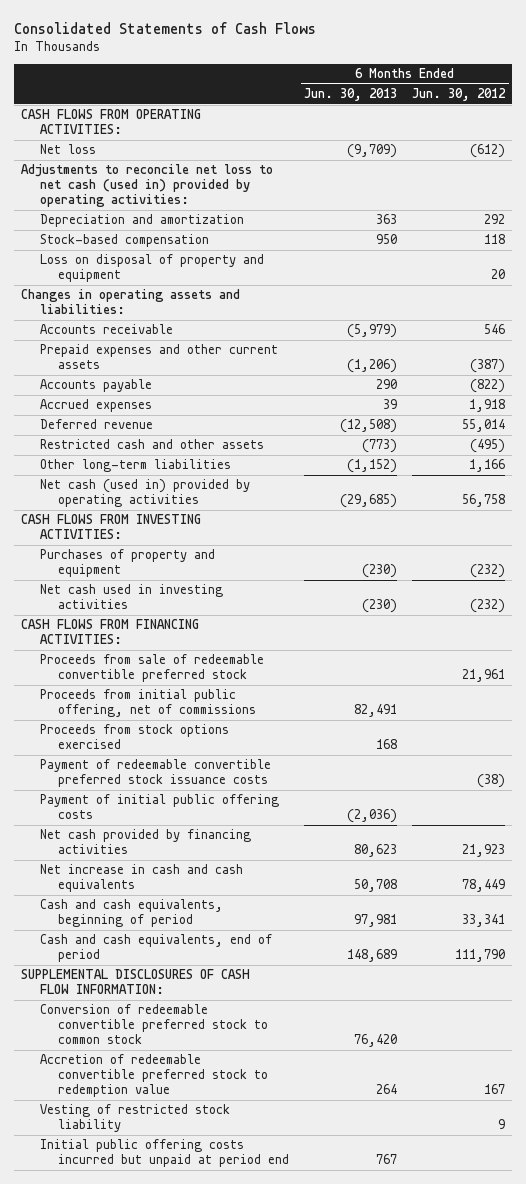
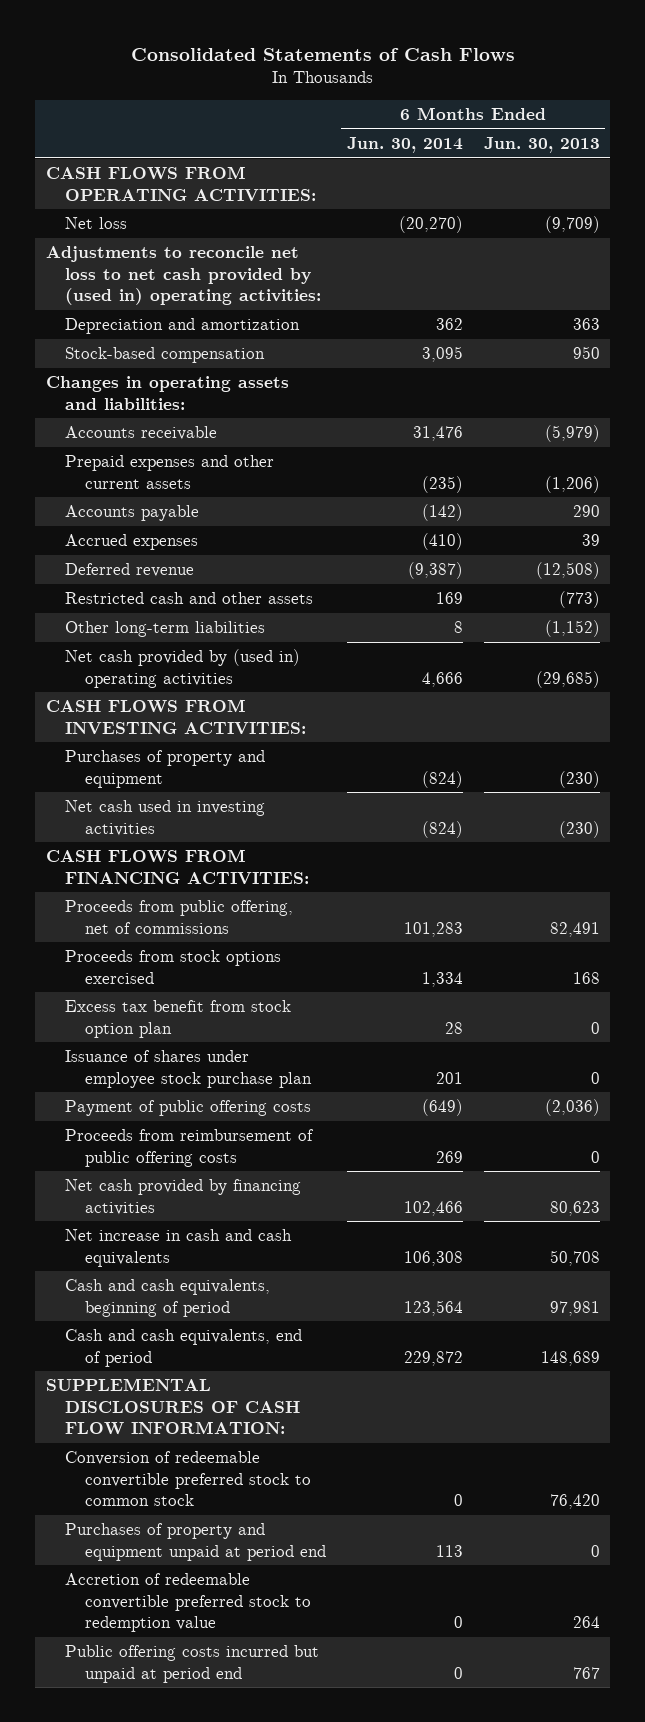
[412,88,507,102] Jun. 30, 2012 -> none
none -> [346,136,463,153] Jun. 30, 2014
[20,164,273,208] Adjustments to reconcile net loss to net cash (used in) provided by operating activities: -> [45,246,322,306] Adjustments to reconcile net loss to net cash provided by (used in) operating activities:
[39,254,264,283] Loss on disposal of property and equipment -> none
[39,479,250,508] Net cash (used in) provided by operating activities -> [65,649,301,688] Net cash provided by (used in) operating activities
[39,654,264,683] Proceeds from sale of redeemable convertible preferred stock -> none
[39,689,257,718] Proceeds from initial public offering, net of commissions -> [65,900,294,934] Proceeds from public offering, net of commissions
[39,759,271,788] Payment of redeemable convertible preferred stock issuance costs -> none
none -> [65,1000,292,1038] Excess tax benefit from stock option plan
none -> [65,1050,312,1088] Issuance of shares under employee stock purchase plan
[39,794,279,820] Payment of initial public offering costs -> [65,1100,312,1117] Payment of public offering costs
none -> [65,1129,315,1167] Proceeds from reimbursement of public offering costs
none -> [65,1523,326,1561] Purchases of property and equipment unpaid at period end
[39,1104,230,1133] Vesting of restricted stock liability -> none
[39,1139,290,1168] Initial public offering costs incurred but unpaid at period end -> [65,1645,320,1683] Public offering costs incurred but unpaid at period end

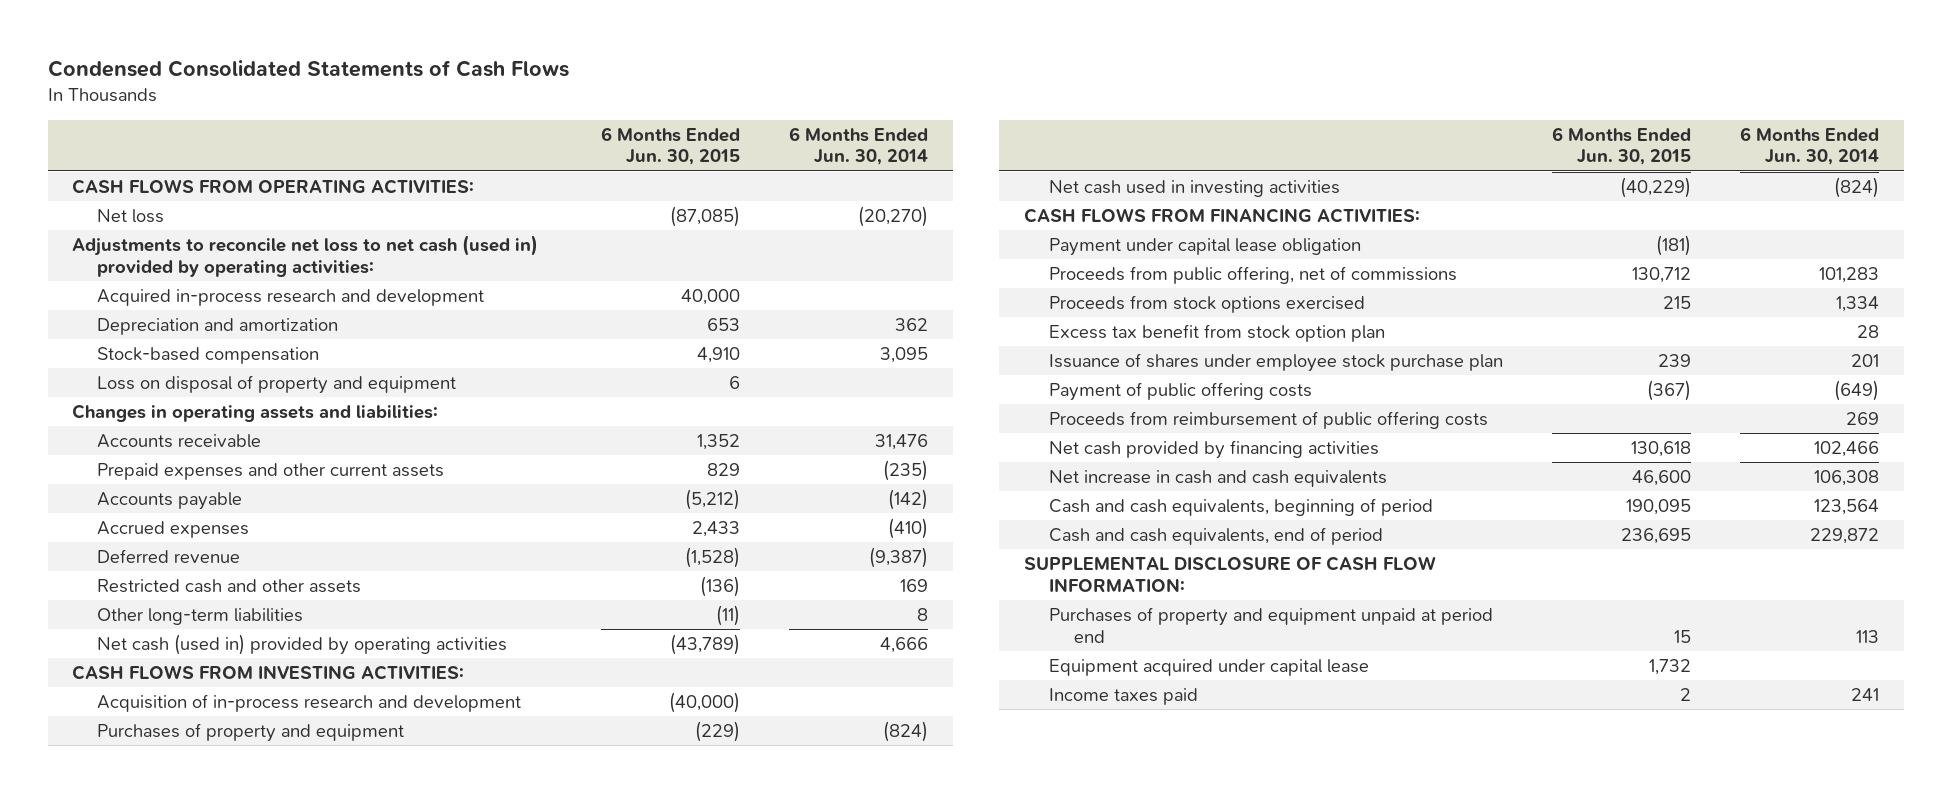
[130,47,515,61] Consolidated Statements of Cash Flows -> [47,60,569,78] Condensed Consolidated Statements of Cash Flows
[483,136,600,153] Jun. 30, 2013 -> none
none -> [600,126,740,166] 6 Months Ended Jun. 30, 2015
[45,246,322,306] Adjustments to reconcile net loss to net cash provided by (used in) operating activities: -> [72,234,539,277] Adjustments to reconcile net loss to net cash (used in) provided by operating activities:
none -> [97,288,485,306] Acquired in-process research and development
none -> [97,374,457,394] Loss on disposal of property and equipment
[65,649,301,688] Net cash provided by (used in) operating activities -> [97,633,508,655] Net cash (used in) provided by operating activities
none -> [97,693,522,712] Acquisition of in-process research and development
none -> [1048,237,1361,256] Payment under capital lease obligation
[65,1451,311,1507] Conversion of redeemable convertible preferred stock to common stock -> none
[45,1378,301,1436] SUPPLEMENTAL DISCLOSURES OF CASH FLOW INFORMATION: -> [1023,555,1436,592] SUPPLEMENTAL DISCLOSURE OF CASH FLOW INFORMATION:
[65,1573,311,1633] Accretion of redeemable convertible preferred stock to redemption value -> none
[65,1645,320,1683] Public offering costs incurred but unpaid at period end -> none
none -> [1048,658,1369,676] Equipment acquired under capital lease
none -> [1048,687,1198,705] Income taxes paid

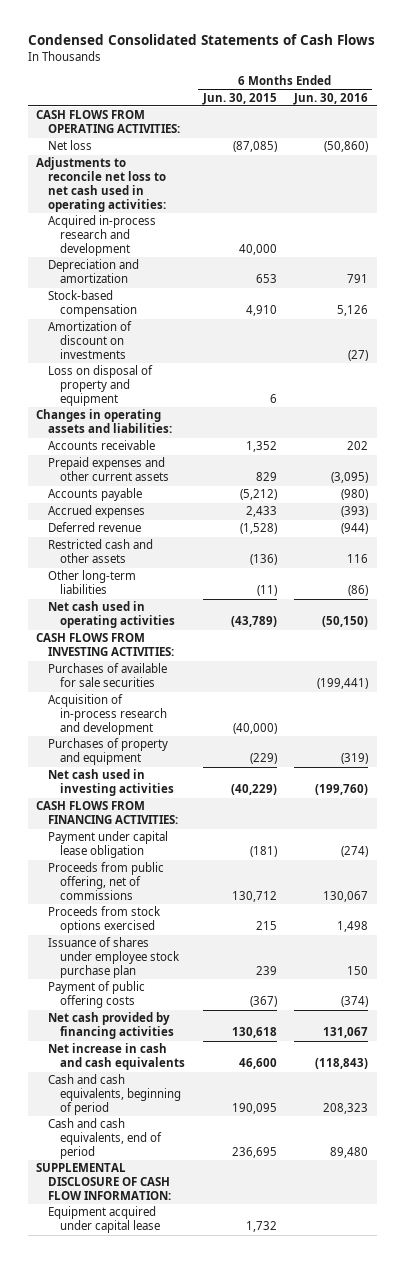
[789,126,929,166] 6 Months Ended Jun. 30, 2014 -> none
none -> [292,92,368,105] Jun. 30, 2016
[72,234,539,277] Adjustments to reconcile net loss to net cash (used in) provided by operating activities: -> [36,157,167,213] Adjustments to reconcile net loss to net cash used in operating activities:
none -> [48,321,133,360] Amortization of discount on investments
[97,633,508,655] Net cash (used in) provided by operating activities -> [48,601,176,629] Net cash used in operating activities
none -> [48,663,168,688] Purchases of available for sale securities
[1048,323,1385,342] Excess tax benefit from stock option plan -> none
[1048,410,1488,429] Proceeds from reimbursement of public offering costs -> none
[1048,606,1493,643] Purchases of property and equipment unpaid at period end -> none
[1048,687,1198,705] Income taxes paid -> none

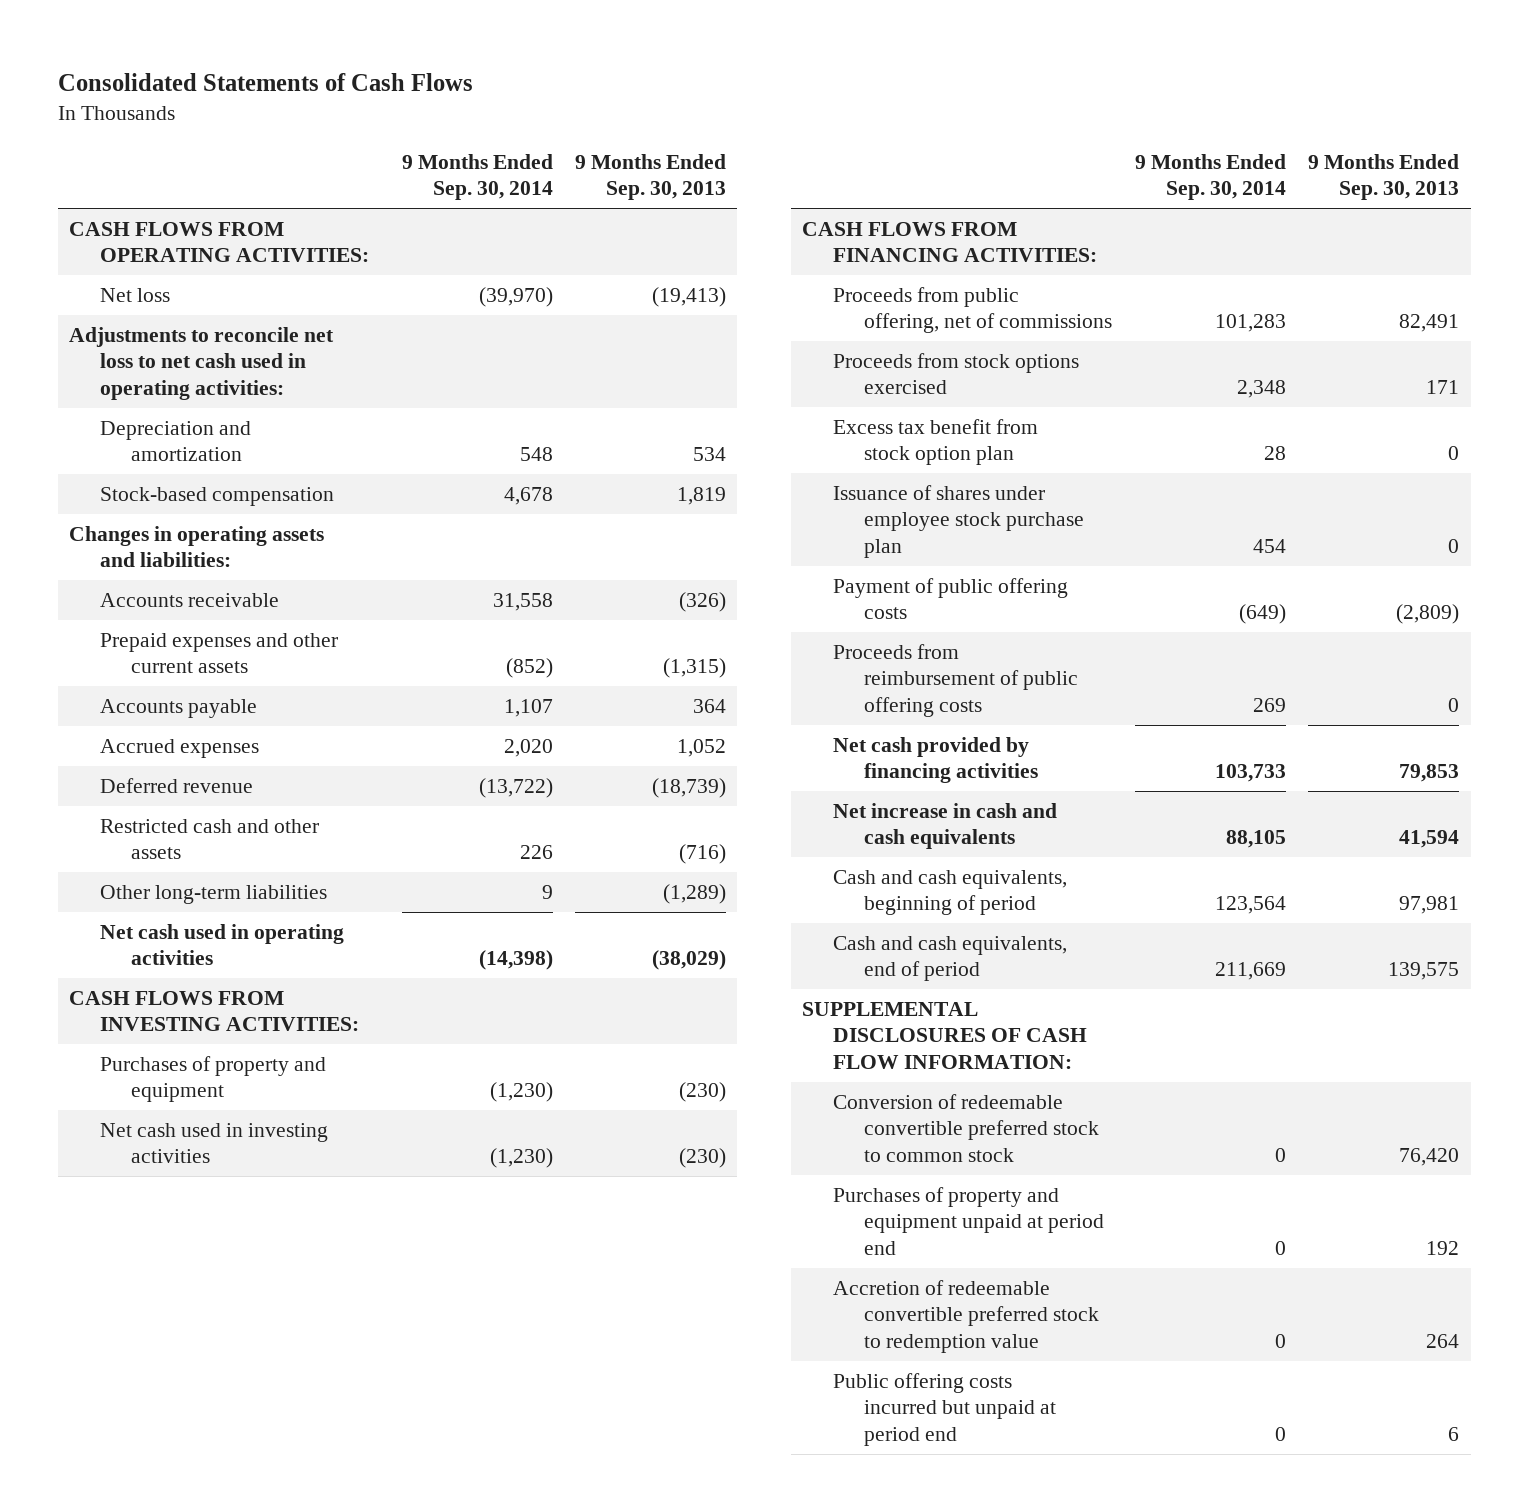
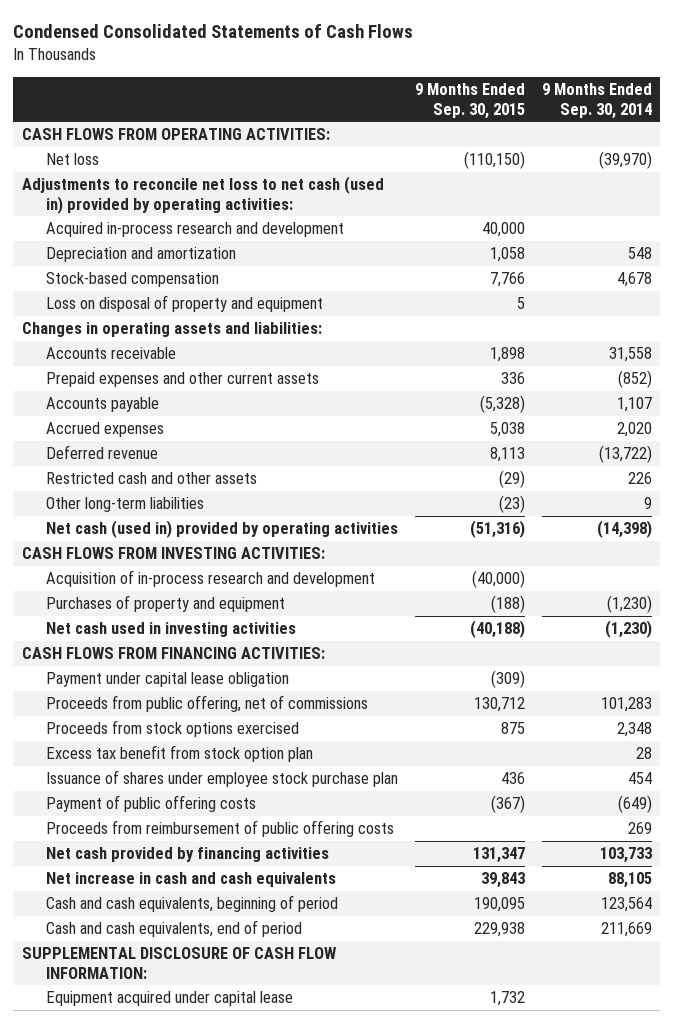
[58,73,474,92] Consolidated Statements of Cash Flows -> [13,24,414,39] Condensed Consolidated Statements of Cash Flows
[575,153,727,201] 9 Months Ended Sep. 30, 2013 -> none
none -> [414,82,525,119] 9 Months Ended Sep. 30, 2015
[69,326,335,400] Adjustments to reconcile net loss to net cash used in operating activities: -> [21,176,384,214] Adjustments to reconcile net loss to net cash (used in) provided by operating activities:
none -> [45,222,344,238] Acquired in-process research and development
none -> [45,295,323,313] Loss on disposal of property and equipment
[100,923,345,966] Net cash used in operating activities -> [45,520,398,539] Net cash (used in) provided by operating activities
none -> [45,570,375,588] Acquisition of in-process research and development
none -> [45,672,289,688] Payment under capital lease obligation
[833,1093,1100,1162] Conversion of redeemable convertible preferred stock to common stock -> none
[833,1186,1105,1255] Purchases of property and equipment unpaid at period end -> none
[833,1279,1100,1353] Accretion of redeemable convertible preferred stock to redemption value -> none
[833,1372,1057,1446] Public offering costs incurred but unpaid at period end -> none
[802,1001,1088,1069] SUPPLEMENTAL DISCLOSURES OF CASH FLOW INFORMATION: -> [21,947,337,979] SUPPLEMENTAL DISCLOSURE OF CASH FLOW INFORMATION:
none -> [45,991,293,1007] Equipment acquired under capital lease

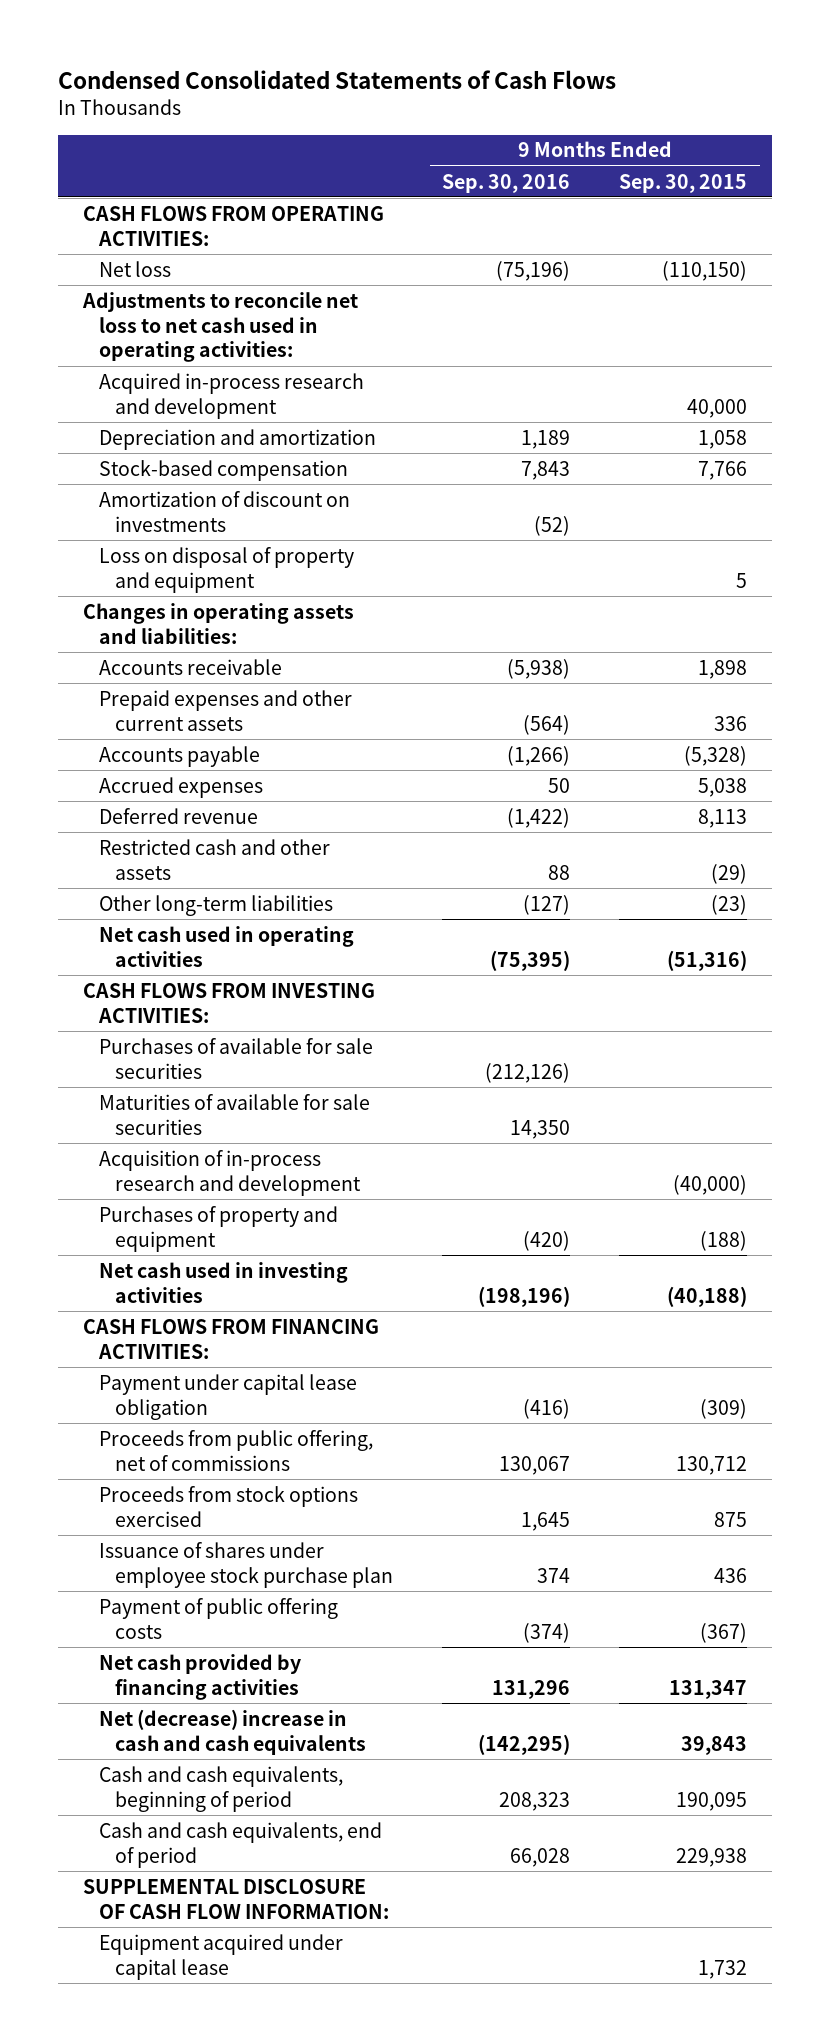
[541,82,652,119] 9 Months Ended Sep. 30, 2014 -> none
none -> [442,173,571,193] Sep. 30, 2016
[21,176,384,214] Adjustments to reconcile net loss to net cash (used in) provided by operating activities: -> [81,291,358,363] Adjustments to reconcile net loss to net cash used in operating activities:
none -> [99,490,351,532] Amortization of discount on investments
[45,520,398,539] Net cash (used in) provided by operating activities -> [99,925,355,967] Net cash used in operating activities
none -> [99,1037,374,1079] Purchases of available for sale securities
none -> [99,1093,371,1135] Maturities of available for sale securities
[45,745,313,763] Excess tax benefit from stock option plan -> none
[45,820,394,838] Proceeds from reimbursement of public offering costs -> none
[45,872,336,888] Net increase in cash and cash equivalents -> [99,1708,367,1755] Net (decrease) increase in cash and cash equivalents

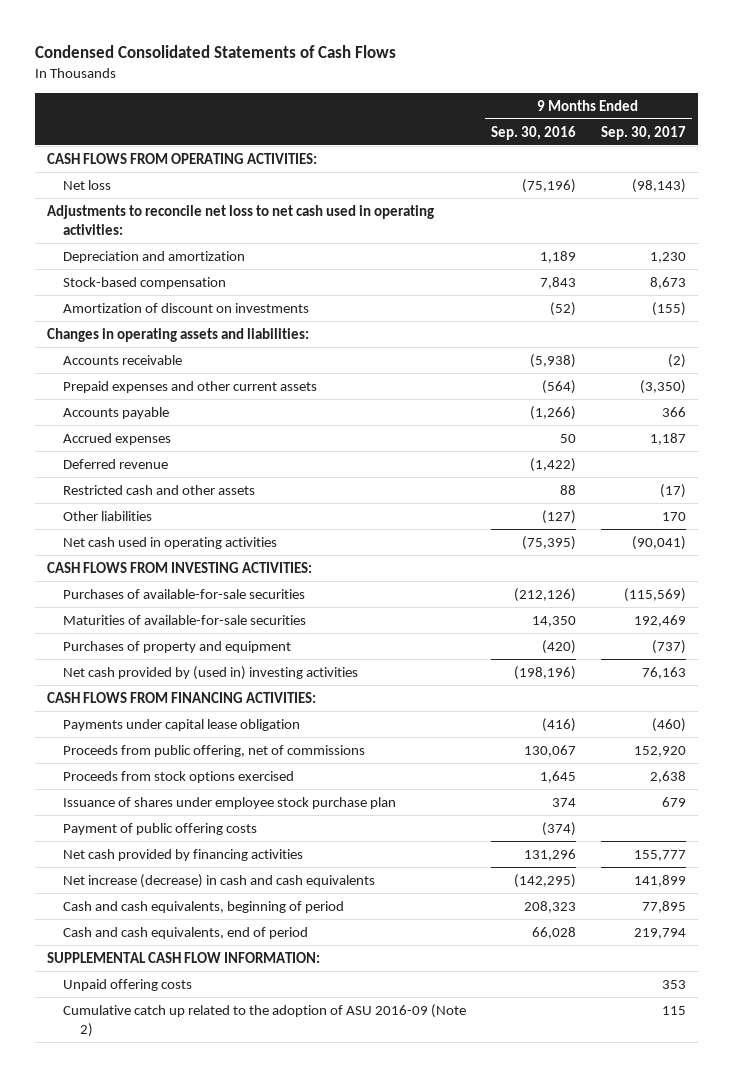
[619,173,748,193] Sep. 30, 2015 -> none
none -> [600,125,686,140] Sep. 30, 2017
[99,372,365,419] Acquired in-process research and development -> none
[99,546,355,593] Loss on disposal of property and equipment -> none
[99,894,334,916] Other long-term liabilities -> [63,510,153,521] Other liabilities
[99,1149,362,1196] Acquisition of in-process research and development -> none
[99,1037,374,1079] Purchases of available for sale securities -> [63,588,306,599] Purchases of available-for-sale securities
[99,1093,371,1135] Maturities of available for sale securities -> [63,614,307,625] Maturities of available-for-sale securities
[99,1261,349,1303] Net cash used in investing activities -> [63,665,359,680] Net cash provided by (used in) investing activities
[99,1373,358,1420] Payment under capital lease obligation -> [63,718,301,731] Payments under capital lease obligation
[99,1708,367,1755] Net (decrease) increase in cash and cash equivalents -> [63,873,376,888] Net increase (decrease) in cash and cash equivalents
[99,1933,344,1980] Equipment acquired under capital lease -> none
[82,1878,390,1919] SUPPLEMENTAL DISCLOSURE OF CASH FLOW INFORMATION: -> [46,951,320,963] SUPPLEMENTAL CASH FLOW INFORMATION:
none -> [63,978,193,991] Unpaid offering costs
none -> [63,1003,467,1037] Cumulative catch up related to the adoption of ASU 2016-09 (Note 2)

